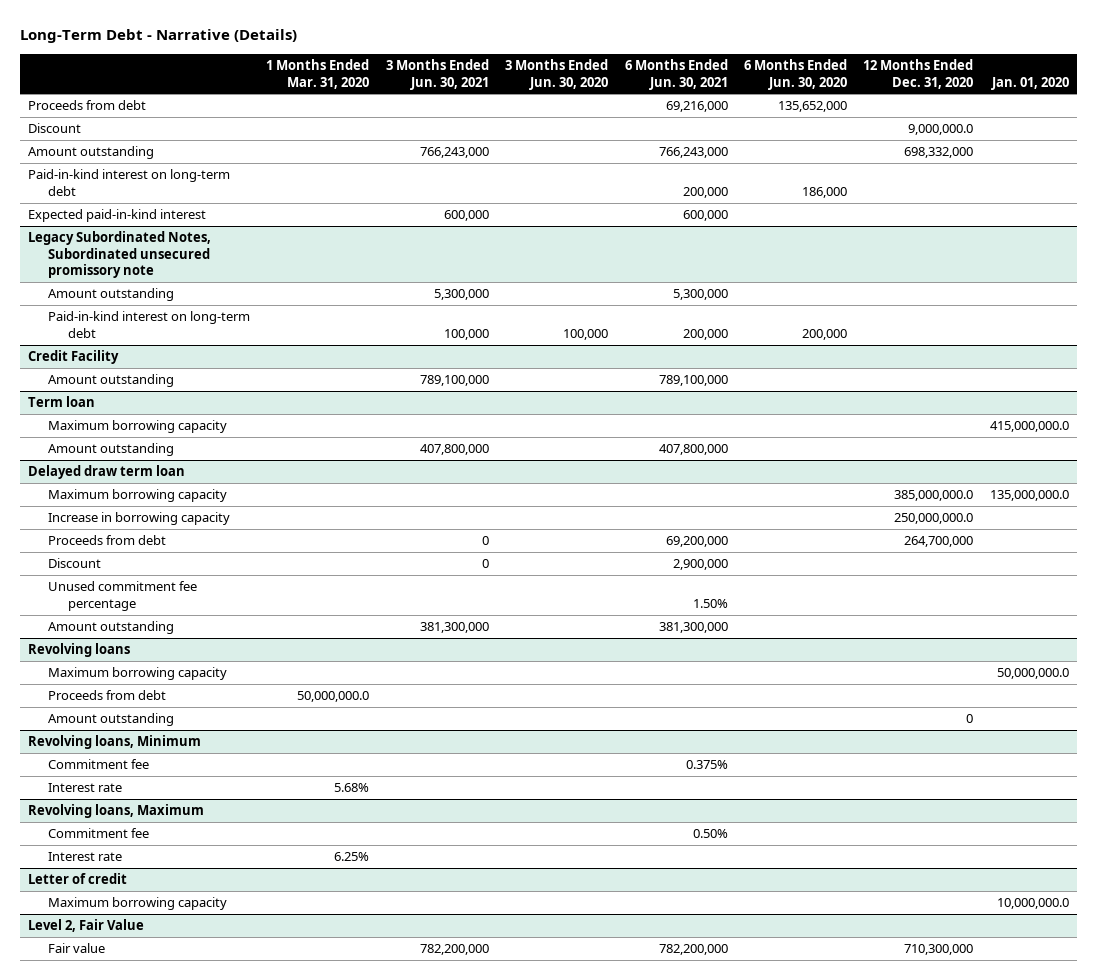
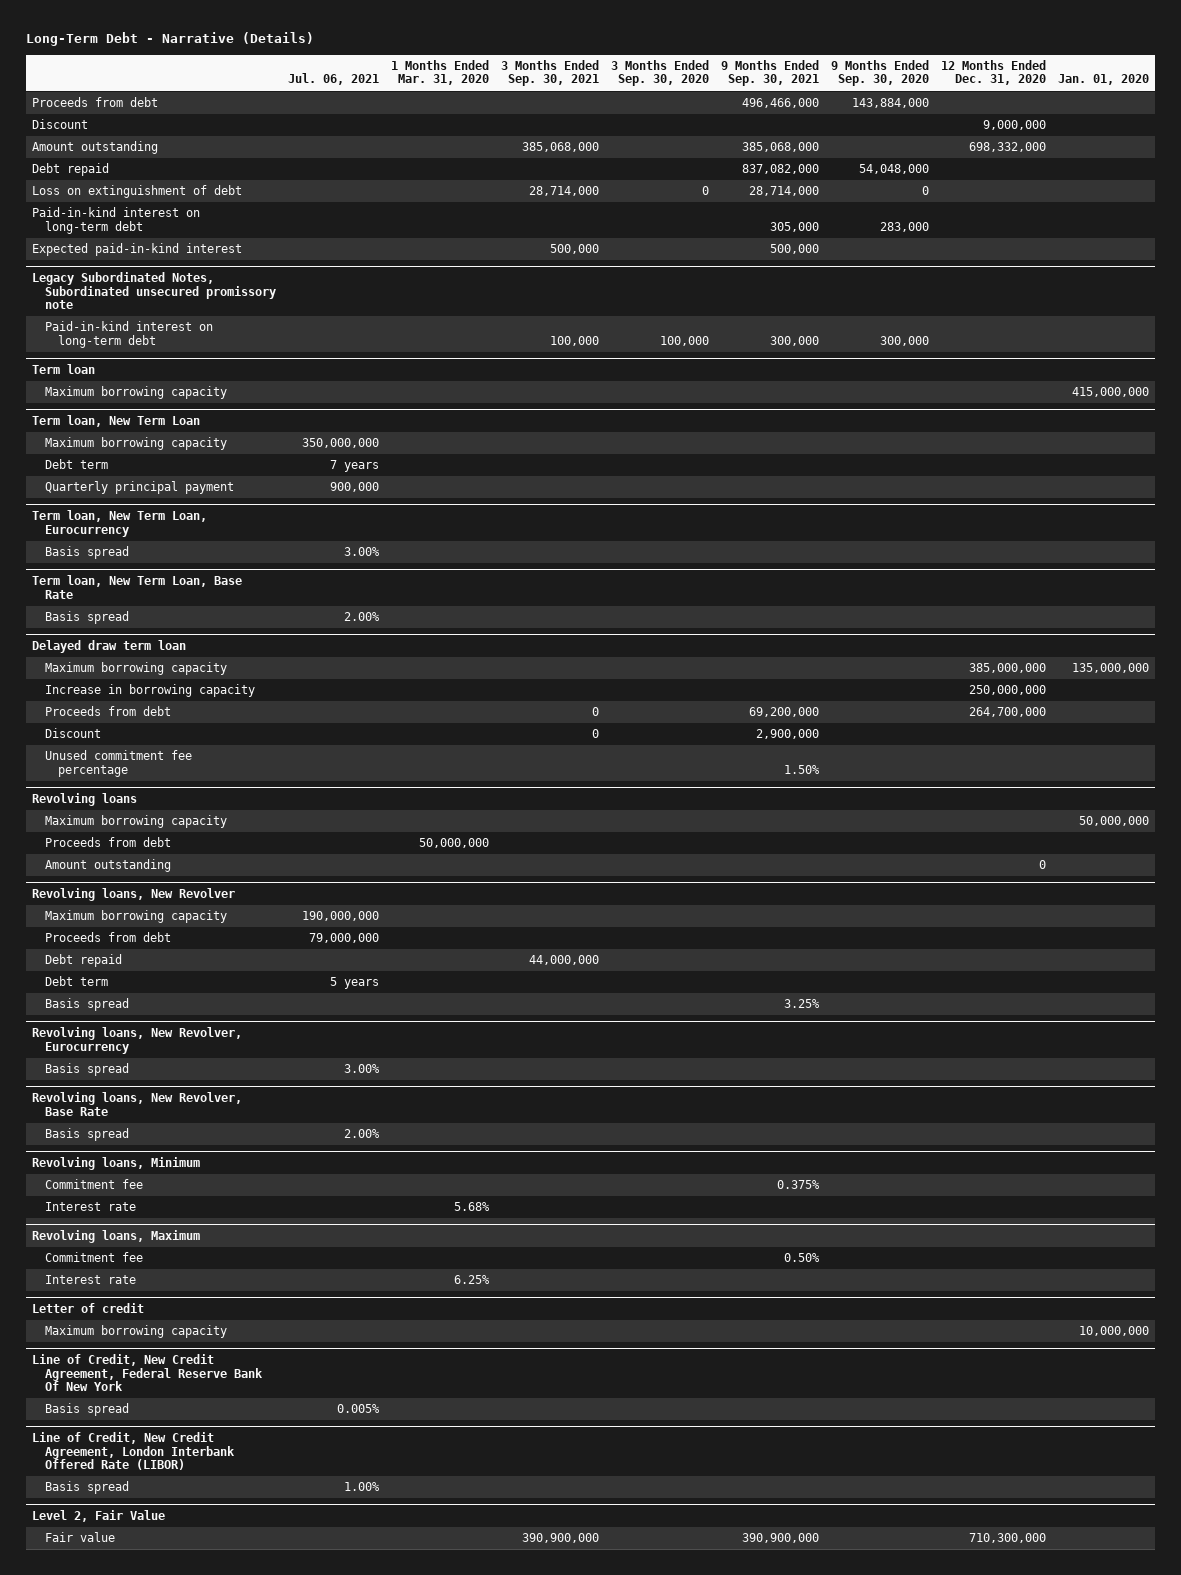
[385,58,489,90] 3 Months Ended Jun. 30, 2021 -> none
[505,58,609,90] 3 Months Ended Jun. 30, 2020 -> none
[624,58,728,90] 6 Months Ended Jun. 30, 2021 -> none
[743,58,847,90] 6 Months Ended Jun. 30, 2020 -> none
none -> [287,73,379,86] Jul. 06, 2021
none -> [500,59,599,87] 3 Months Ended Sep. 30, 2021
none -> [610,59,709,87] 3 Months Ended Sep. 30, 2020
none -> [720,59,819,87] 9 Months Ended Sep. 30, 2021
none -> [830,59,929,87] 9 Months Ended Sep. 30, 2020
[908,124,974,136] 9,000,000.0 -> [982,120,1046,131] 9,000,000
none -> [31,163,109,177] Debt repaid
none -> [31,185,242,199] Loss on extinguishment of debt
[47,288,174,302] Amount outstanding -> none
[28,350,120,365] Credit Facility -> none
[47,374,174,388] Amount outstanding -> none
[47,443,174,457] Amount outstanding -> none
[989,421,1069,433] 415,000,000.0 -> [1071,387,1149,398] 415,000,000
none -> [31,415,200,428] Term loan, New Term Loan
none -> [44,437,227,451] Maximum borrowing capacity
none -> [44,459,108,470] Debt term
none -> [44,481,234,495] Quarterly principal payment
none -> [31,510,207,537] Term loan, New Term Loan, Eurocurrency
none -> [44,546,129,560] Basis spread
none -> [31,575,242,599] Term loan, New Term Loan, Base Rate
none -> [44,611,129,625] Basis spread
[894,490,974,502] 385,000,000.0 -> [968,663,1046,674] 385,000,000
[989,490,1069,502] 135,000,000.0 -> [1071,663,1149,674] 135,000,000
[894,513,974,525] 250,000,000.0 -> [968,685,1046,696] 250,000,000
[47,621,174,635] Amount outstanding -> none
[996,668,1069,680] 50,000,000.0 -> [1078,816,1149,827] 50,000,000
[297,691,370,703] 50,000,000.0 -> [418,838,489,849] 50,000,000
none -> [31,888,235,902] Revolving loans, New Revolver
none -> [44,910,227,924] Maximum borrowing capacity
none -> [44,932,171,943] Proceeds from debt
none -> [44,954,122,968] Debt repaid
none -> [44,976,108,987] Debt term
none -> [44,998,129,1012] Basis spread
none -> [31,1027,242,1054] Revolving loans, New Revolver, Eurocurrency
none -> [44,1063,129,1077] Basis spread
none -> [31,1092,242,1116] Revolving loans, New Revolver, Base Rate
none -> [44,1128,129,1142] Basis spread
[996,898,1069,910] 10,000,000.0 -> [1078,1326,1149,1337] 10,000,000
none -> [31,1354,263,1392] Line of Credit, New Credit Agreement, Federal Reserve Bank Of New York
none -> [44,1403,129,1417] Basis spread
none -> [31,1432,235,1471] Line of Credit, New Credit Agreement, London Interbank Offered Rate (LIBOR)
none -> [44,1481,129,1495] Basis spread

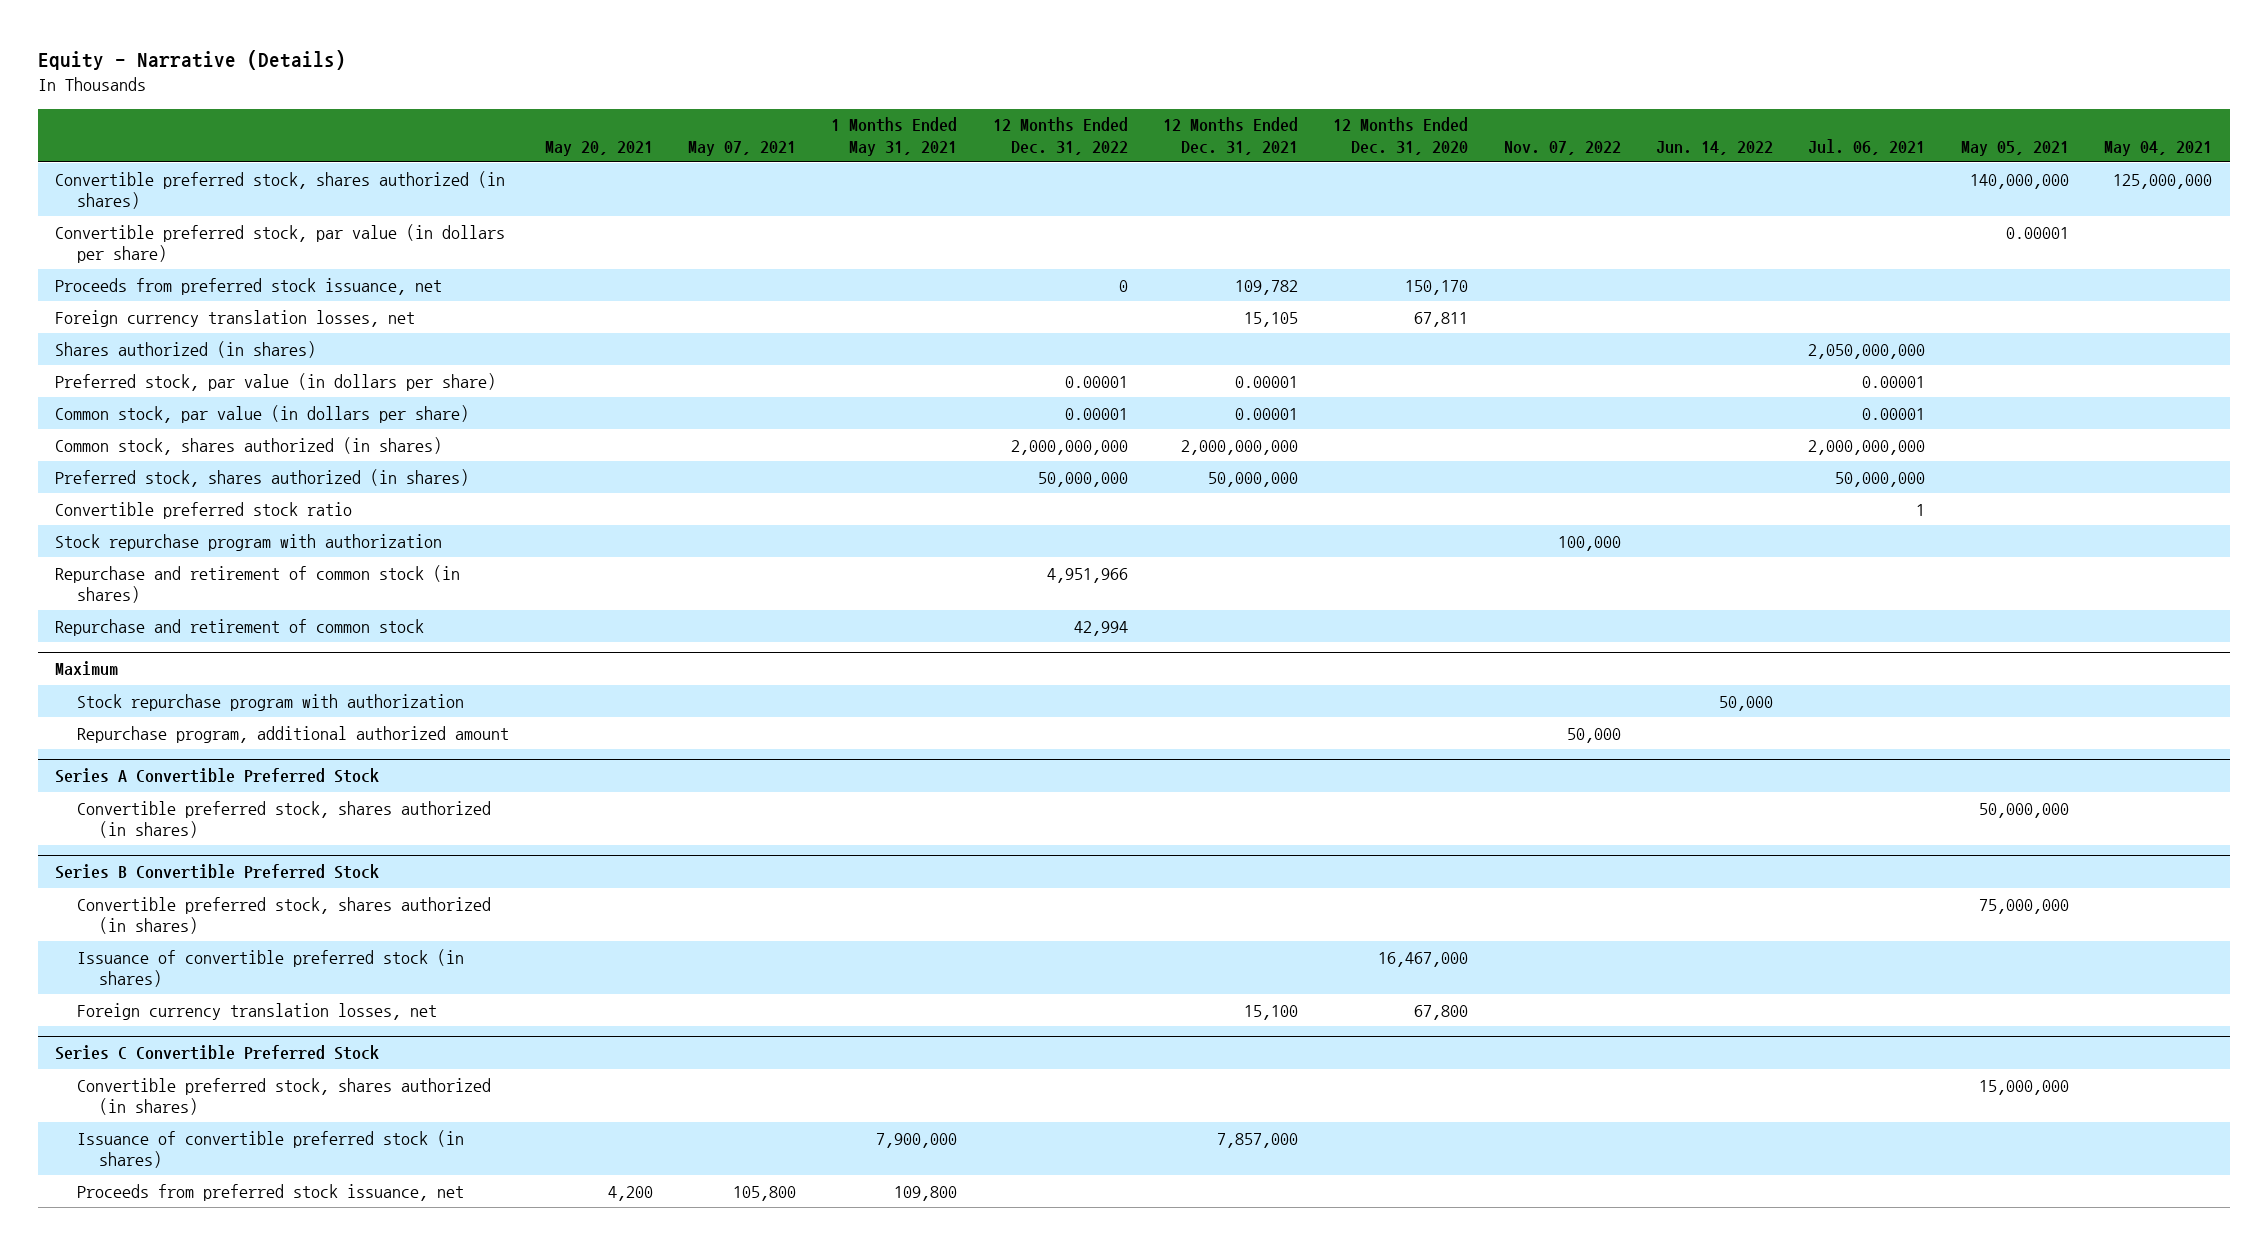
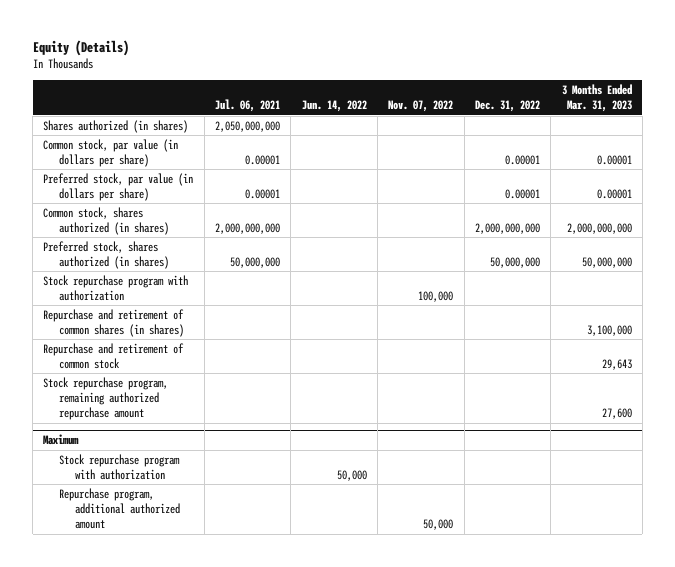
[37,49,346,70] Equity - Narrative (Details) -> [32,39,129,56] Equity (Details)
[544,140,653,156] May 20, 2021 -> none
[687,140,796,156] May 07, 2021 -> none
[831,117,958,156] 1 Months Ended May 31, 2021 -> none
[992,117,1128,155] 12 Months Ended Dec. 31, 2022 -> none
[1162,117,1298,155] 12 Months Ended Dec. 31, 2021 -> none
[1333,117,1469,155] 12 Months Ended Dec. 31, 2020 -> none
[1960,140,2069,156] May 05, 2021 -> none
[2103,140,2212,156] May 04, 2021 -> none
none -> [474,100,540,113] Dec. 31, 2022
none -> [561,84,632,113] 3 Months Ended Mar. 31, 2023
[55,170,506,210] Convertible preferred stock, shares authorized (in shares) -> none
[55,223,506,264] Convertible preferred stock, par value (in dollars per share) -> none
[55,277,443,295] Proceeds from preferred stock issuance, net -> none
[55,309,416,327] Foreign currency translation losses, net -> none
[55,372,497,391] Preferred stock, par value (in dollars per share) -> [43,172,194,202] Preferred stock, par value (in dollars per share)
[55,501,353,519] Convertible preferred stock ratio -> none
[55,564,461,604] Repurchase and retirement of common stock (in shares) -> [43,308,185,338] Repurchase and retirement of common shares (in shares)
none -> [43,376,169,421] Stock repurchase program, remaining authorized repurchase amount
[55,768,380,784] Series A Convertible Preferred Stock -> none
[77,800,492,839] Convertible preferred stock, shares authorized (in shares) -> none
[55,864,380,880] Series B Convertible Preferred Stock -> none
[77,896,492,935] Convertible preferred stock, shares authorized (in shares) -> none
[77,948,465,988] Issuance of convertible preferred stock (in shares) -> none
[77,1002,438,1020] Foreign currency translation losses, net -> none
[55,1045,380,1061] Series C Convertible Preferred Stock -> none
[77,1077,492,1116] Convertible preferred stock, shares authorized (in shares) -> none
[77,1129,465,1169] Issuance of convertible preferred stock (in shares) -> none
[77,1183,465,1201] Proceeds from preferred stock issuance, net -> none

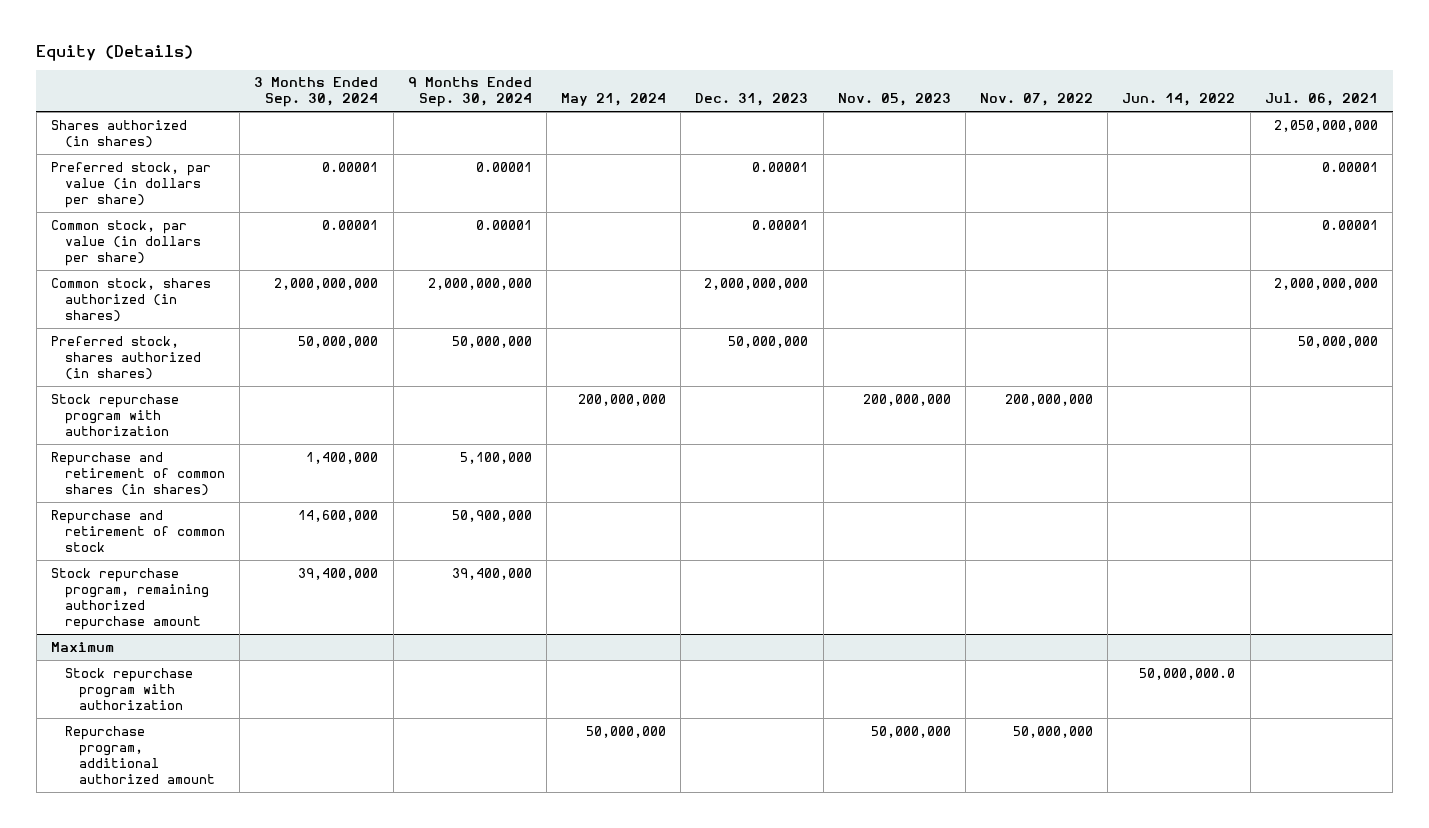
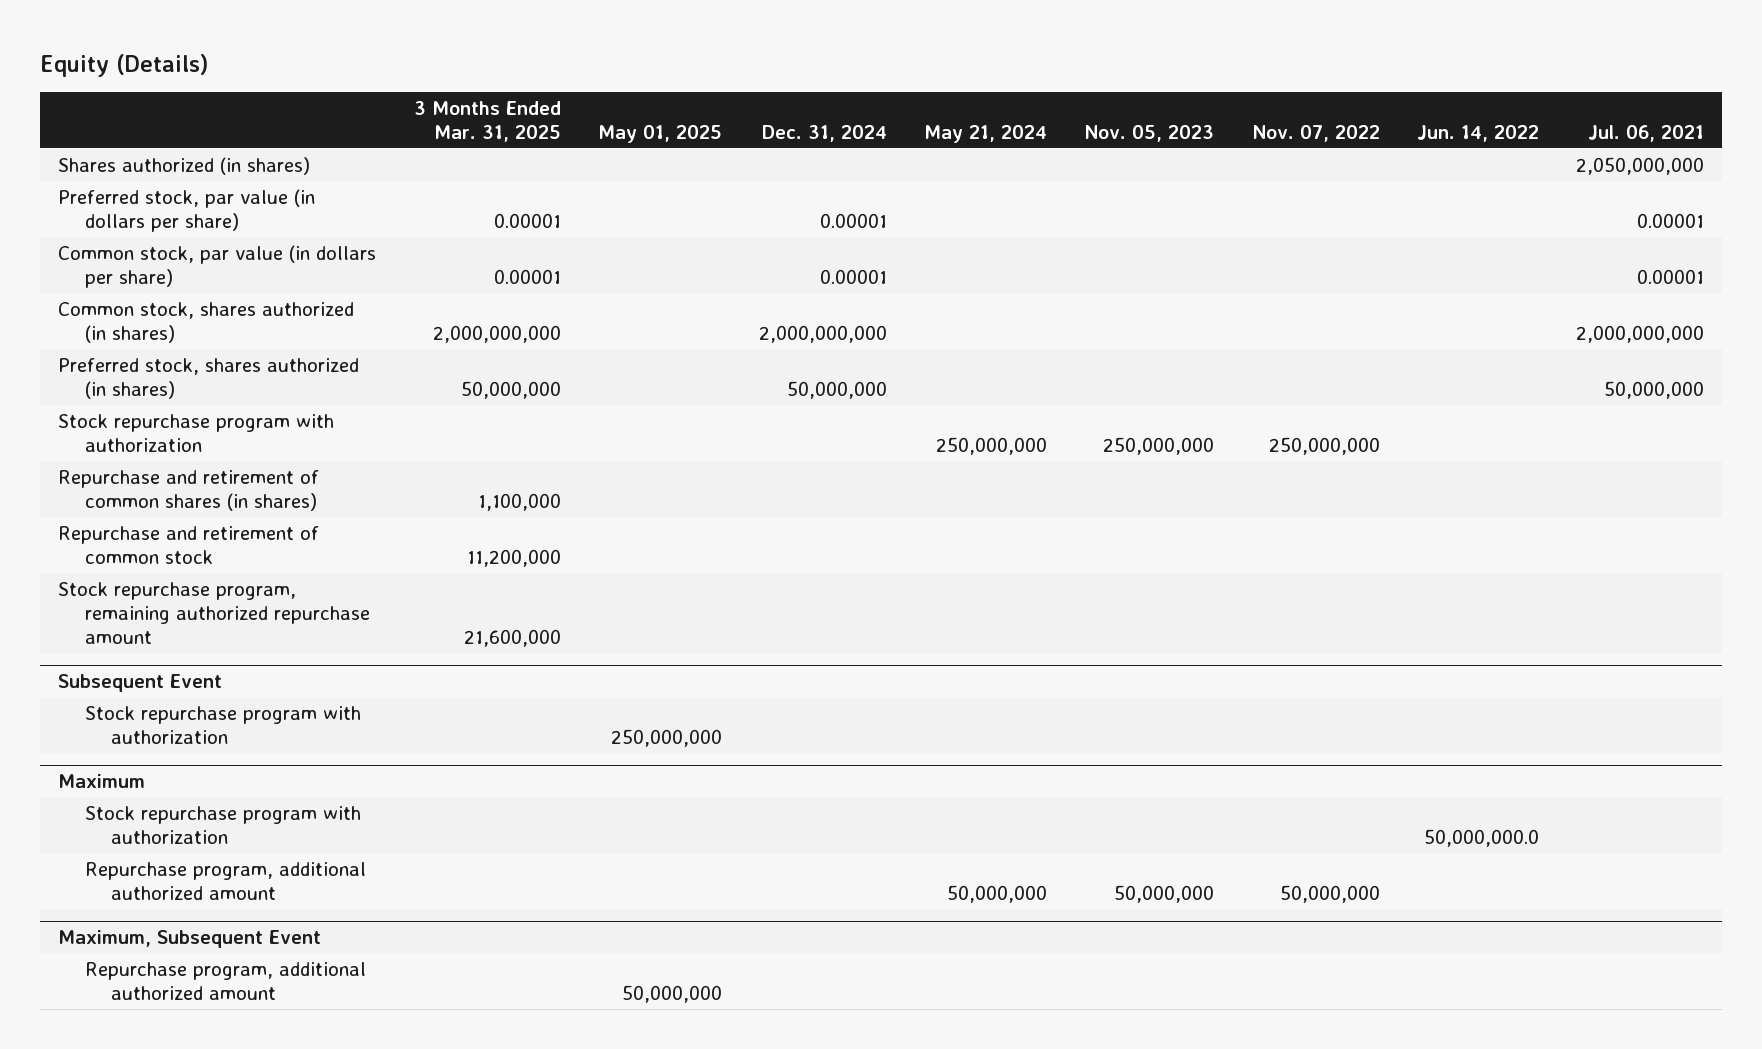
[254,77,379,108] 3 Months Ended Sep. 30, 2024 -> none
[407,77,532,108] 9 Months Ended Sep. 30, 2024 -> none
[695,93,809,107] Dec. 31, 2023 -> none
none -> [413,100,561,142] 3 Months Ended Mar. 31, 2025
none -> [597,124,722,143] May 01, 2025
none -> [762,124,888,142] Dec. 31, 2024
[578,393,667,406] 200,000,000 -> [936,436,1048,455] 250,000,000
[862,393,951,406] 200,000,000 -> [1103,436,1215,455] 250,000,000
[1005,393,1094,406] 200,000,000 -> [1268,436,1380,455] 250,000,000
none -> [58,673,223,692] Subsequent Event
none -> [84,705,361,744] Stock repurchase program with authorization
none -> [58,929,322,948] Maximum, Subsequent Event
none -> [84,961,366,1000] Repurchase program, additional authorized amount

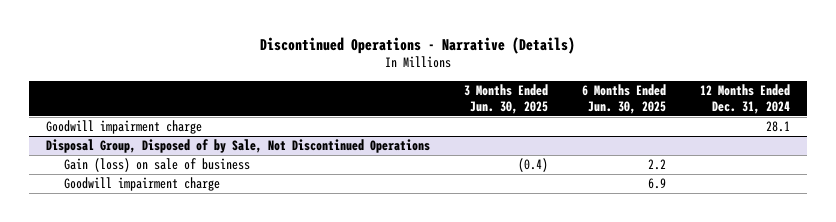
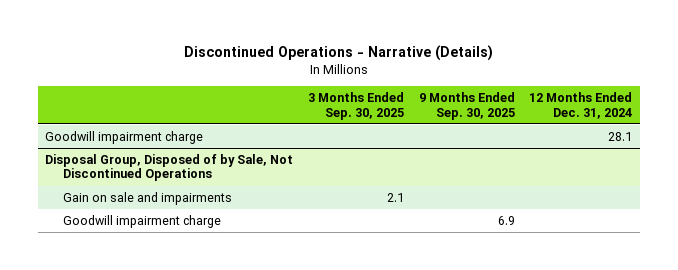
[463,84,548,114] 3 Months Ended Jun. 30, 2025 -> none
[581,84,666,114] 6 Months Ended Jun. 30, 2025 -> none
none -> [308,91,405,120] 3 Months Ended Sep. 30, 2025
none -> [418,91,515,120] 9 Months Ended Sep. 30, 2025
[64,158,251,173] Gain (loss) on sale of business -> [63,191,233,205] Gain on sale and impairments

